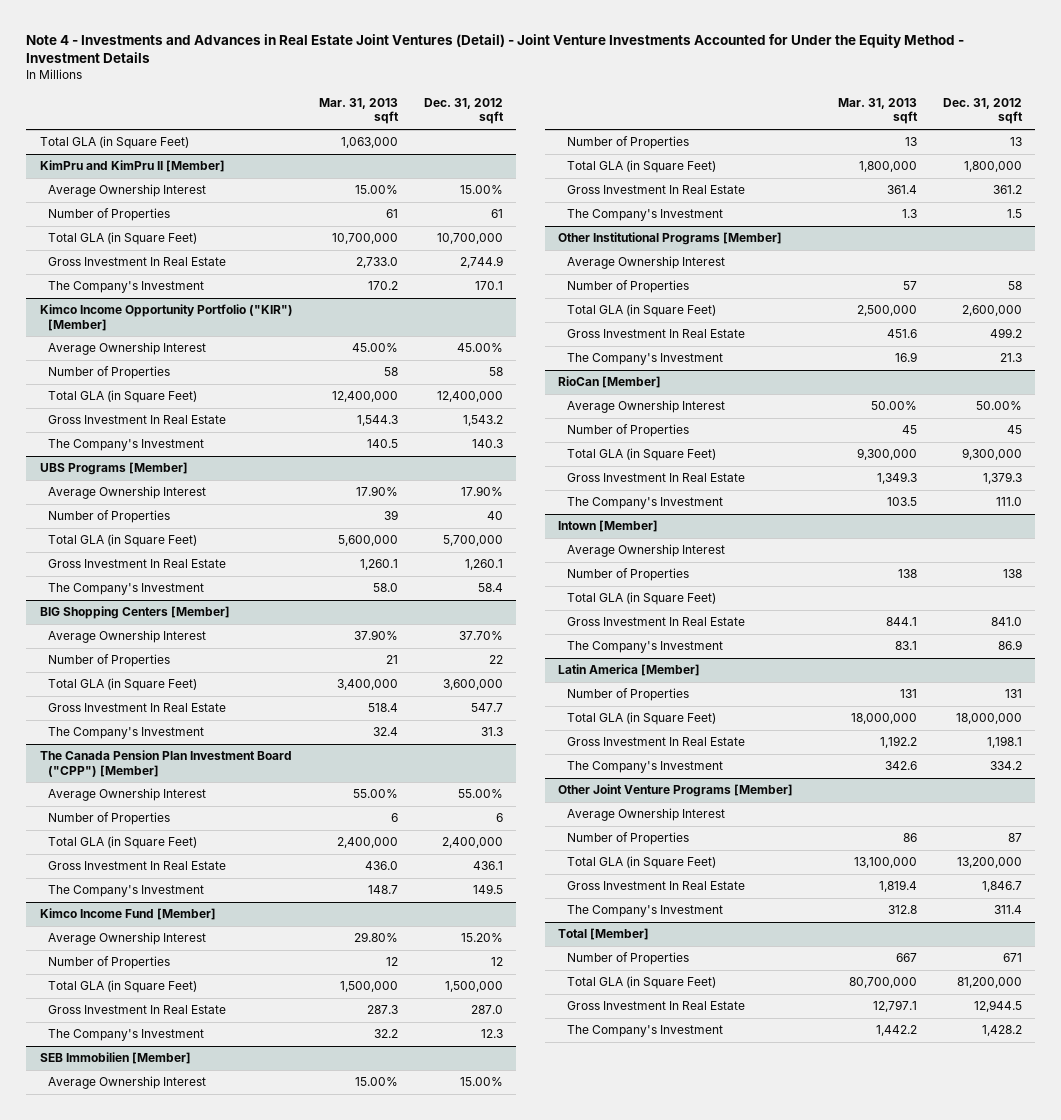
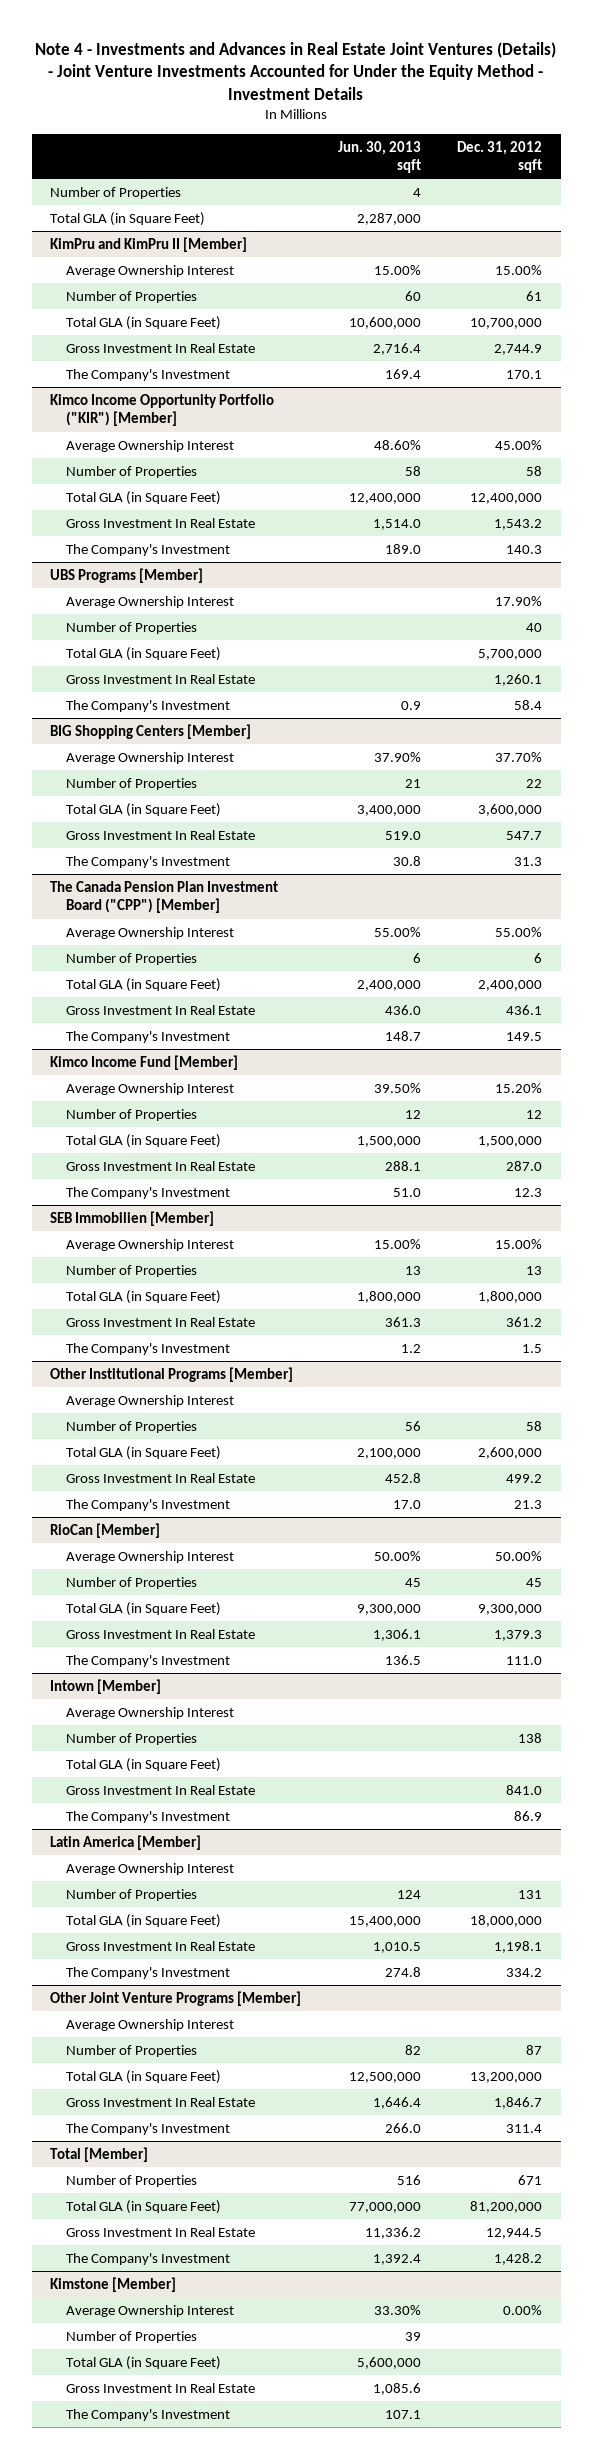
[26,33,965,63] Note 4 - Investments and Advances in Real Estate Joint Ventures (Detail) - Joint Venture Investments Accounted for Under the Equity Method - Investment Details -> [35,41,557,100] Note 4 - Investments and Advances in Real Estate Joint Ventures (Details) - Joint Venture Investments Accounted for Under the Equity Method - Investment Details
[318,97,399,125] Mar. 31, 2013 sqft -> none
none -> [337,140,421,173] Jun. 30, 2013 sqft
none -> [50,186,182,199] Number of Properties
none -> [65,1862,234,1875] Average Ownership Interest
none -> [50,2276,177,2292] Kimstone [Member]
none -> [65,2304,234,2317] Average Ownership Interest
none -> [65,2330,197,2343] Number of Properties
none -> [65,2355,221,2370] Total GLA (in Square Feet)
none -> [65,2382,255,2393] Gross Investment In Real Estate
none -> [65,2408,230,2421] The Company's Investment

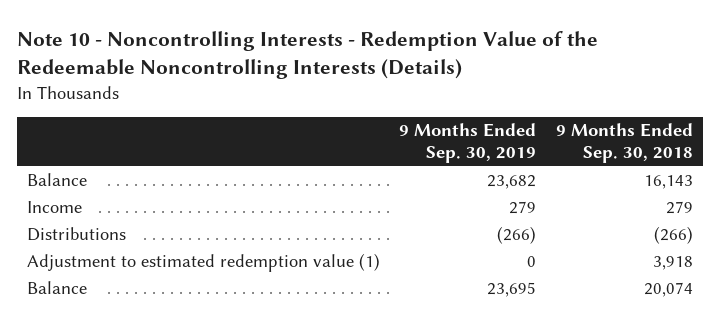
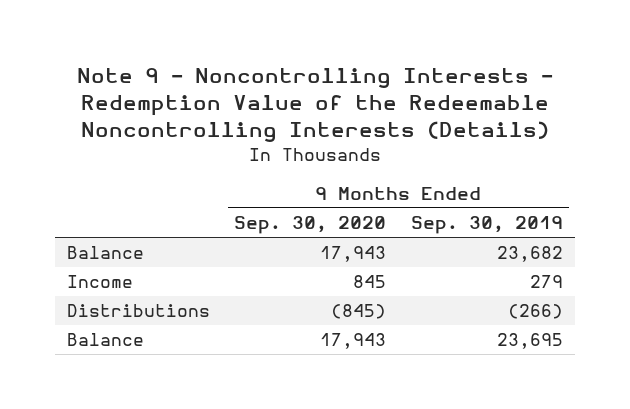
[17,30,599,79] Note 10 - Noncontrolling Interests - Redemption Value of the Redeemable Noncontrolling Interests (Details) -> [76,67,553,143] Note 9 - Noncontrolling Interests - Redemption Value of the Redeemable Noncontrolling Interests (Details)
[555,123,693,164] 9 Months Ended Sep. 30, 2018 -> none
none -> [234,216,387,235] Sep. 30, 2020
[26,253,380,273] Adjustment to estimated redemption value (1) -> none

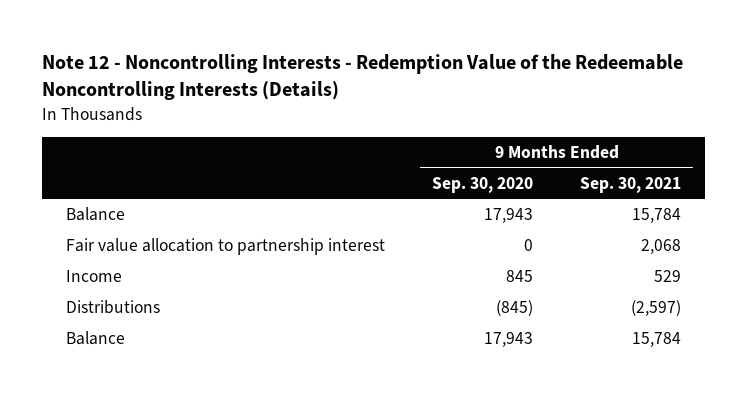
[76,67,553,143] Note 9 - Noncontrolling Interests - Redemption Value of the Redeemable Noncontrolling Interests (Details) -> [42,54,684,101] Note 12 - Noncontrolling Interests - Redemption Value of the Redeemable Noncontrolling Interests (Details)
[410,216,563,235] Sep. 30, 2019 -> none
none -> [580,176,682,193] Sep. 30, 2021
none -> [65,238,385,256] Fair value allocation to partnership interest

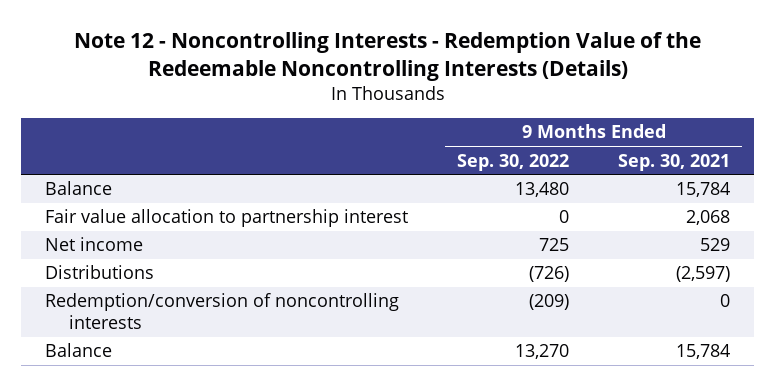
[431,176,533,193] Sep. 30, 2020 -> none
none -> [457,153,570,171] Sep. 30, 2022
[65,270,122,283] Income -> [45,237,144,252] Net income
none -> [45,293,400,329] Redemption/conversion of noncontrolling interests

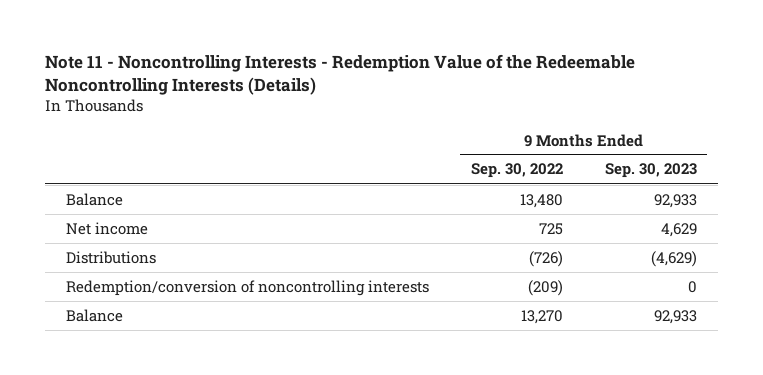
[73,32,701,81] Note 12 - Noncontrolling Interests - Redemption Value of the Redeemable Noncontrolling Interests (Details) -> [44,53,635,95] Note 11 - Noncontrolling Interests - Redemption Value of the Redeemable Noncontrolling Interests (Details)
[618,153,731,171] Sep. 30, 2021 -> none
none -> [604,163,697,179] Sep. 30, 2023
[45,209,409,228] Fair value allocation to partnership interest -> none

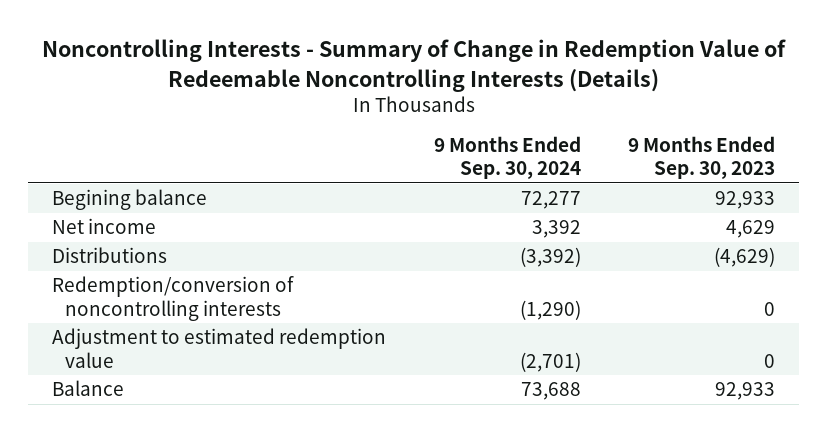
[44,53,635,95] Note 11 - Noncontrolling Interests - Redemption Value of the Redeemable Noncontrolling Interests (Details) -> [41,39,786,92] Noncontrolling Interests - Summary of Change in Redemption Value of Redeemable Noncontrolling Interests (Details)
[470,163,563,179] Sep. 30, 2022 -> none
none -> [433,136,581,180] 9 Months Ended Sep. 30, 2024
[65,192,123,206] Balance -> [51,189,207,211] Begining balance
none -> [51,328,386,368] Adjustment to estimated redemption value

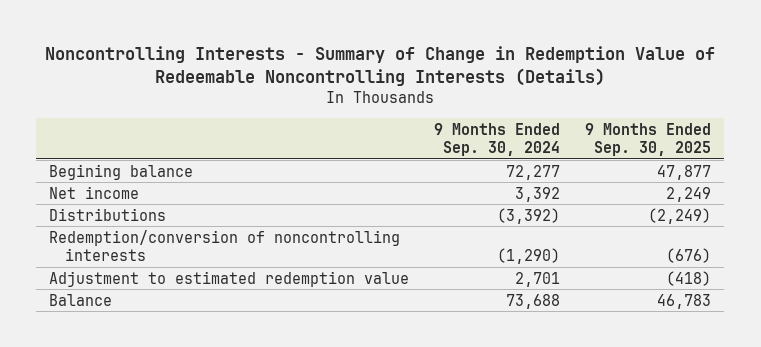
[628,136,776,180] 9 Months Ended Sep. 30, 2023 -> none
none -> [585,122,712,156] 9 Months Ended Sep. 30, 2025
[519,351,581,372] (2,701) -> [515,271,561,287] 2,701

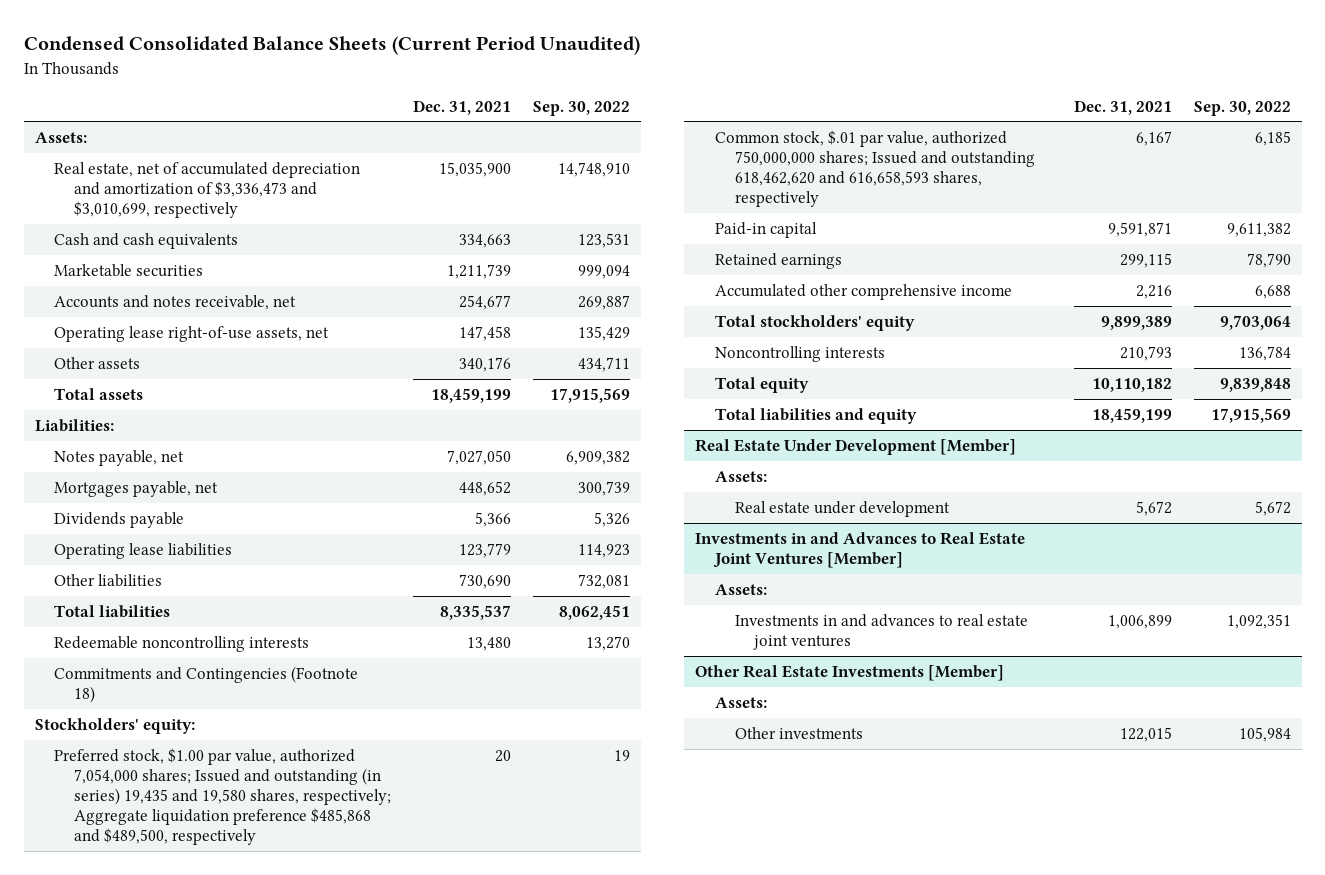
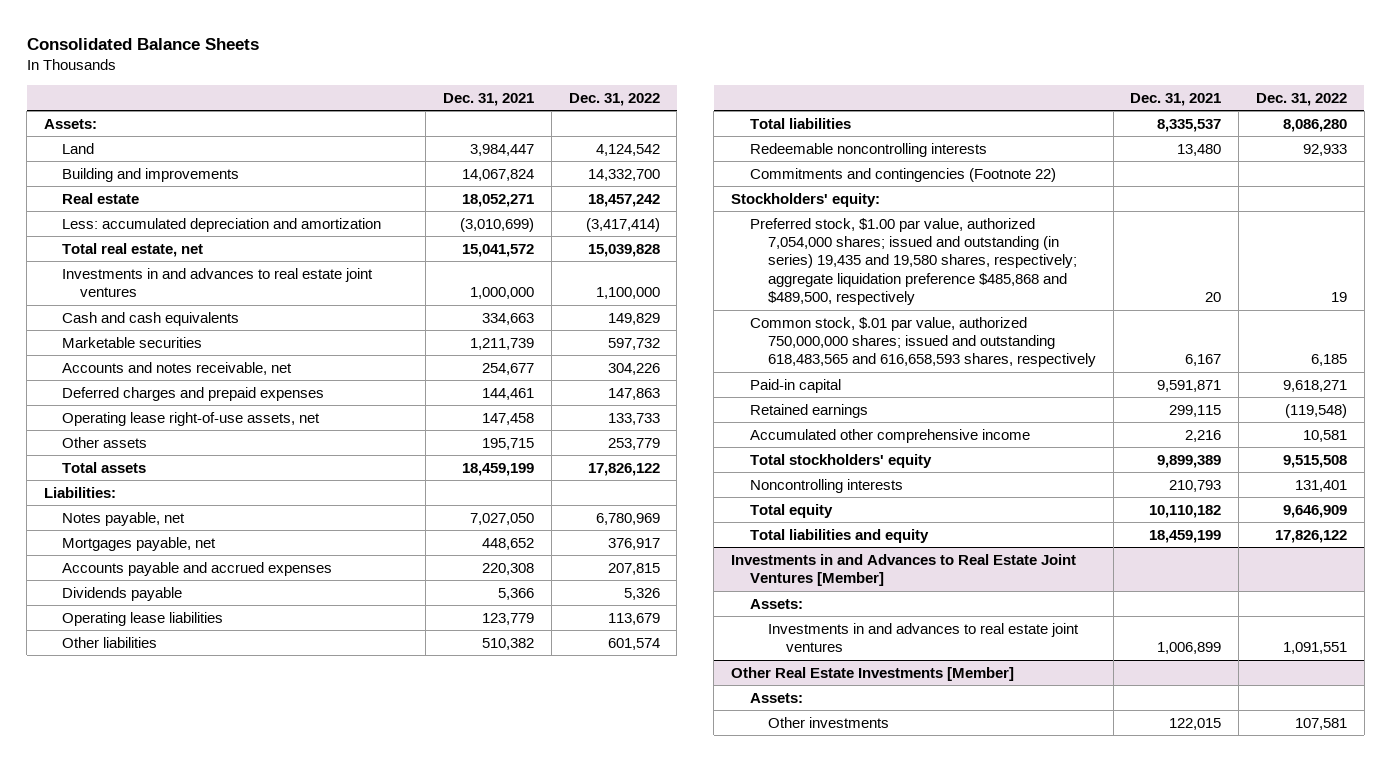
[23,36,640,56] Condensed Consolidated Balance Sheets (Current Period Unaudited) -> [26,37,259,50] Consolidated Balance Sheets
[533,100,631,116] Sep. 30, 2022 -> none
none -> [568,92,660,106] Dec. 31, 2022
[54,161,361,218] Real estate, net of accumulated depreciation and amortization of $3,336,473 and $3,010,699, respectively -> none
none -> [62,142,95,154] Land
none -> [62,167,240,182] Building and improvements
none -> [62,192,140,204] Real estate
none -> [62,217,382,232] Less: accumulated depreciation and amortization
none -> [62,242,204,257] Total real estate, net
none -> [62,267,374,298] Investments in and advances to real estate joint ventures
none -> [62,386,325,401] Deferred charges and prepaid expenses
[459,356,512,372] 340,176 -> [481,437,534,450] 195,715
none -> [62,561,333,576] Accounts payable and accrued expenses
[459,573,512,589] 730,690 -> [481,637,534,650] 510,382
[54,665,359,703] Commitments and Contingencies (Footnote 18) -> [749,167,1056,182] Commitments and contingencies (Footnote 22)
[54,747,392,845] Preferred stock, $1.00 par value, authorized 7,054,000 shares; Issued and outstanding (in series) 19,435 and 19,580 shares, respectively; Aggregate liquidation preference $485,868 and $489,500, respectively -> [749,217,1077,306] Preferred stock, $1.00 par value, authorized 7,054,000 shares; issued and outstanding (in series) 19,435 and 19,580 shares, respectively; aggregate liquidation preference $485,868 and $489,500, respectively
[714,129,1035,207] Common stock, $.01 par value, authorized 750,000,000 shares; Issued and outstanding 618,462,620 and 616,658,593 shares, respectively -> [749,316,1096,368] Common stock, $.01 par value, authorized 750,000,000 shares; issued and outstanding 618,483,565 and 616,658,593 shares, respectively
[695,438,1017,455] Real Estate Under Development [Member] -> none
[714,470,767,482] Assets: -> none
[734,500,950,517] Real estate under development -> none

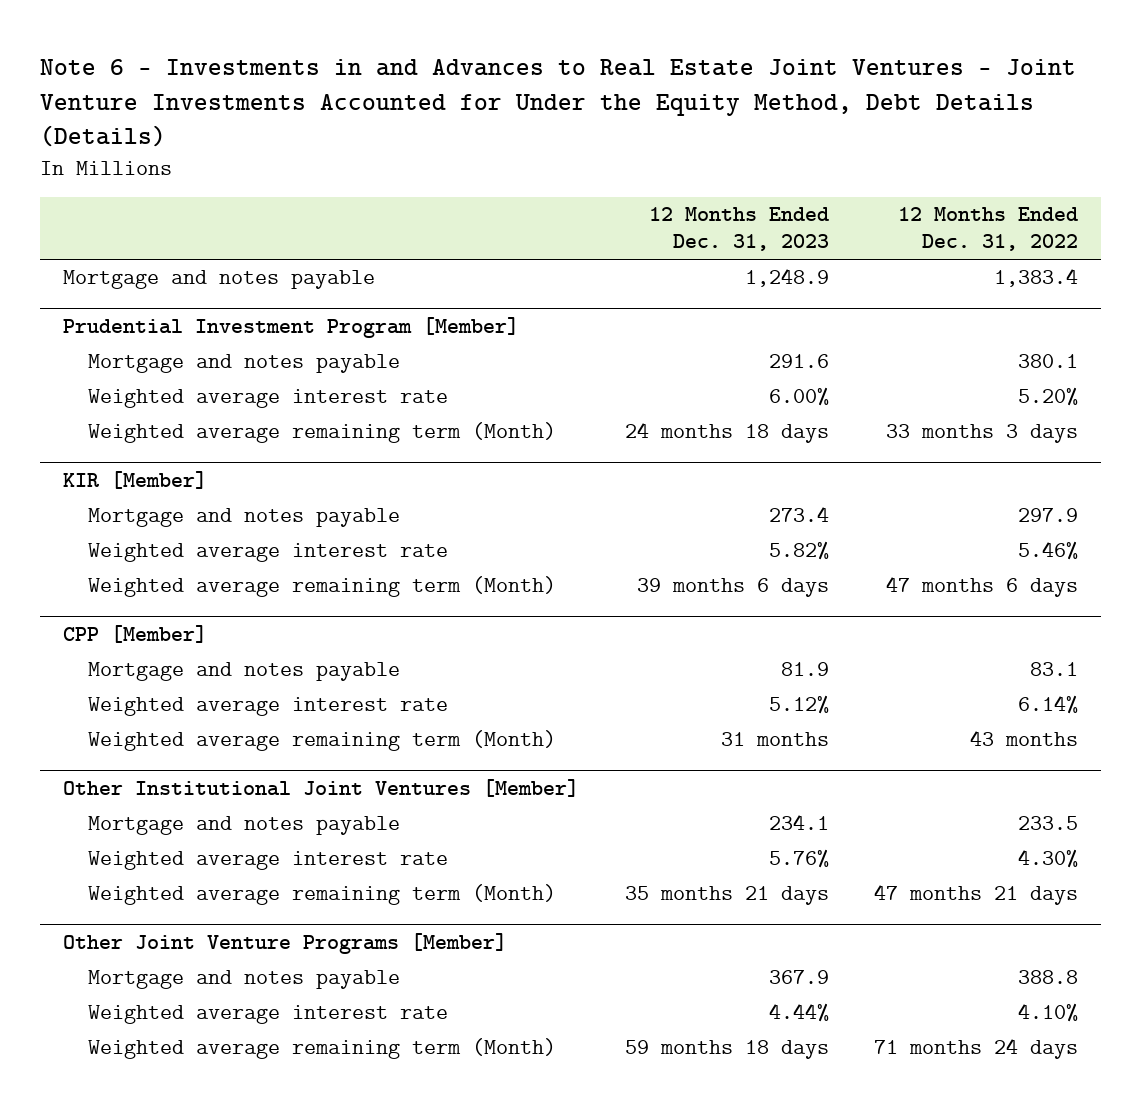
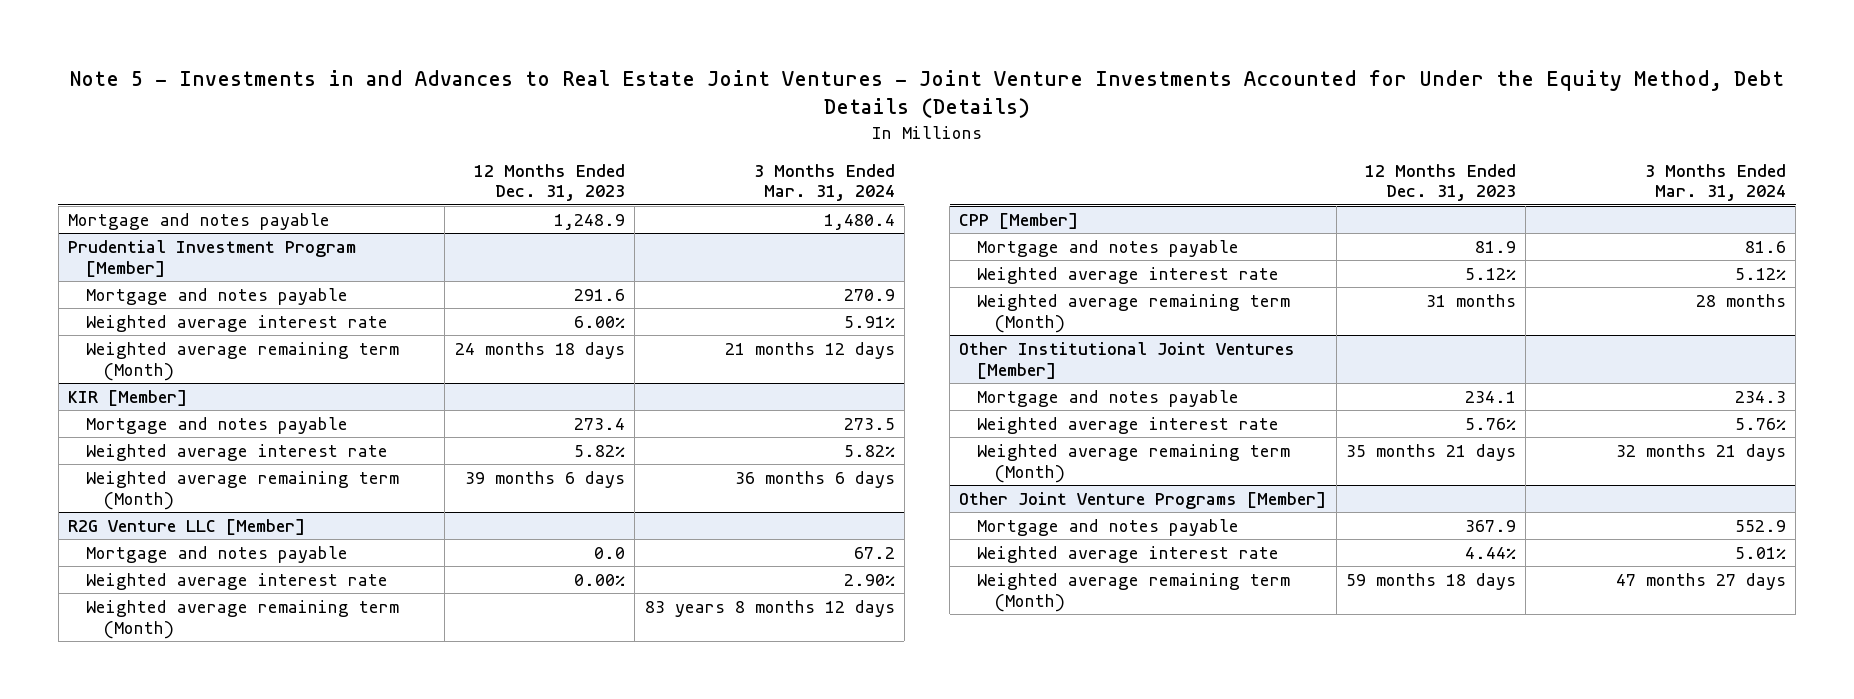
[40,59,1077,148] Note 6 - Investments in and Advances to Real Estate Joint Ventures - Joint Venture Investments Accounted for Under the Equity Method, Debt Details (Details) -> [69,70,1784,119] Note 5 - Investments in and Advances to Real Estate Joint Ventures - Joint Venture Investments Accounted for Under the Equity Method, Debt Details (Details)
[897,207,1078,252] 12 Months Ended Dec. 31, 2022 -> none
none -> [753,163,895,202] 3 Months Ended Mar. 31, 2024
none -> [68,518,306,535] R2G Venture LLC [Member]
none -> [85,545,348,563] Mortgage and notes payable
none -> [85,572,388,590] Weighted average interest rate
none -> [85,599,399,639] Weighted average remaining term (Month)

